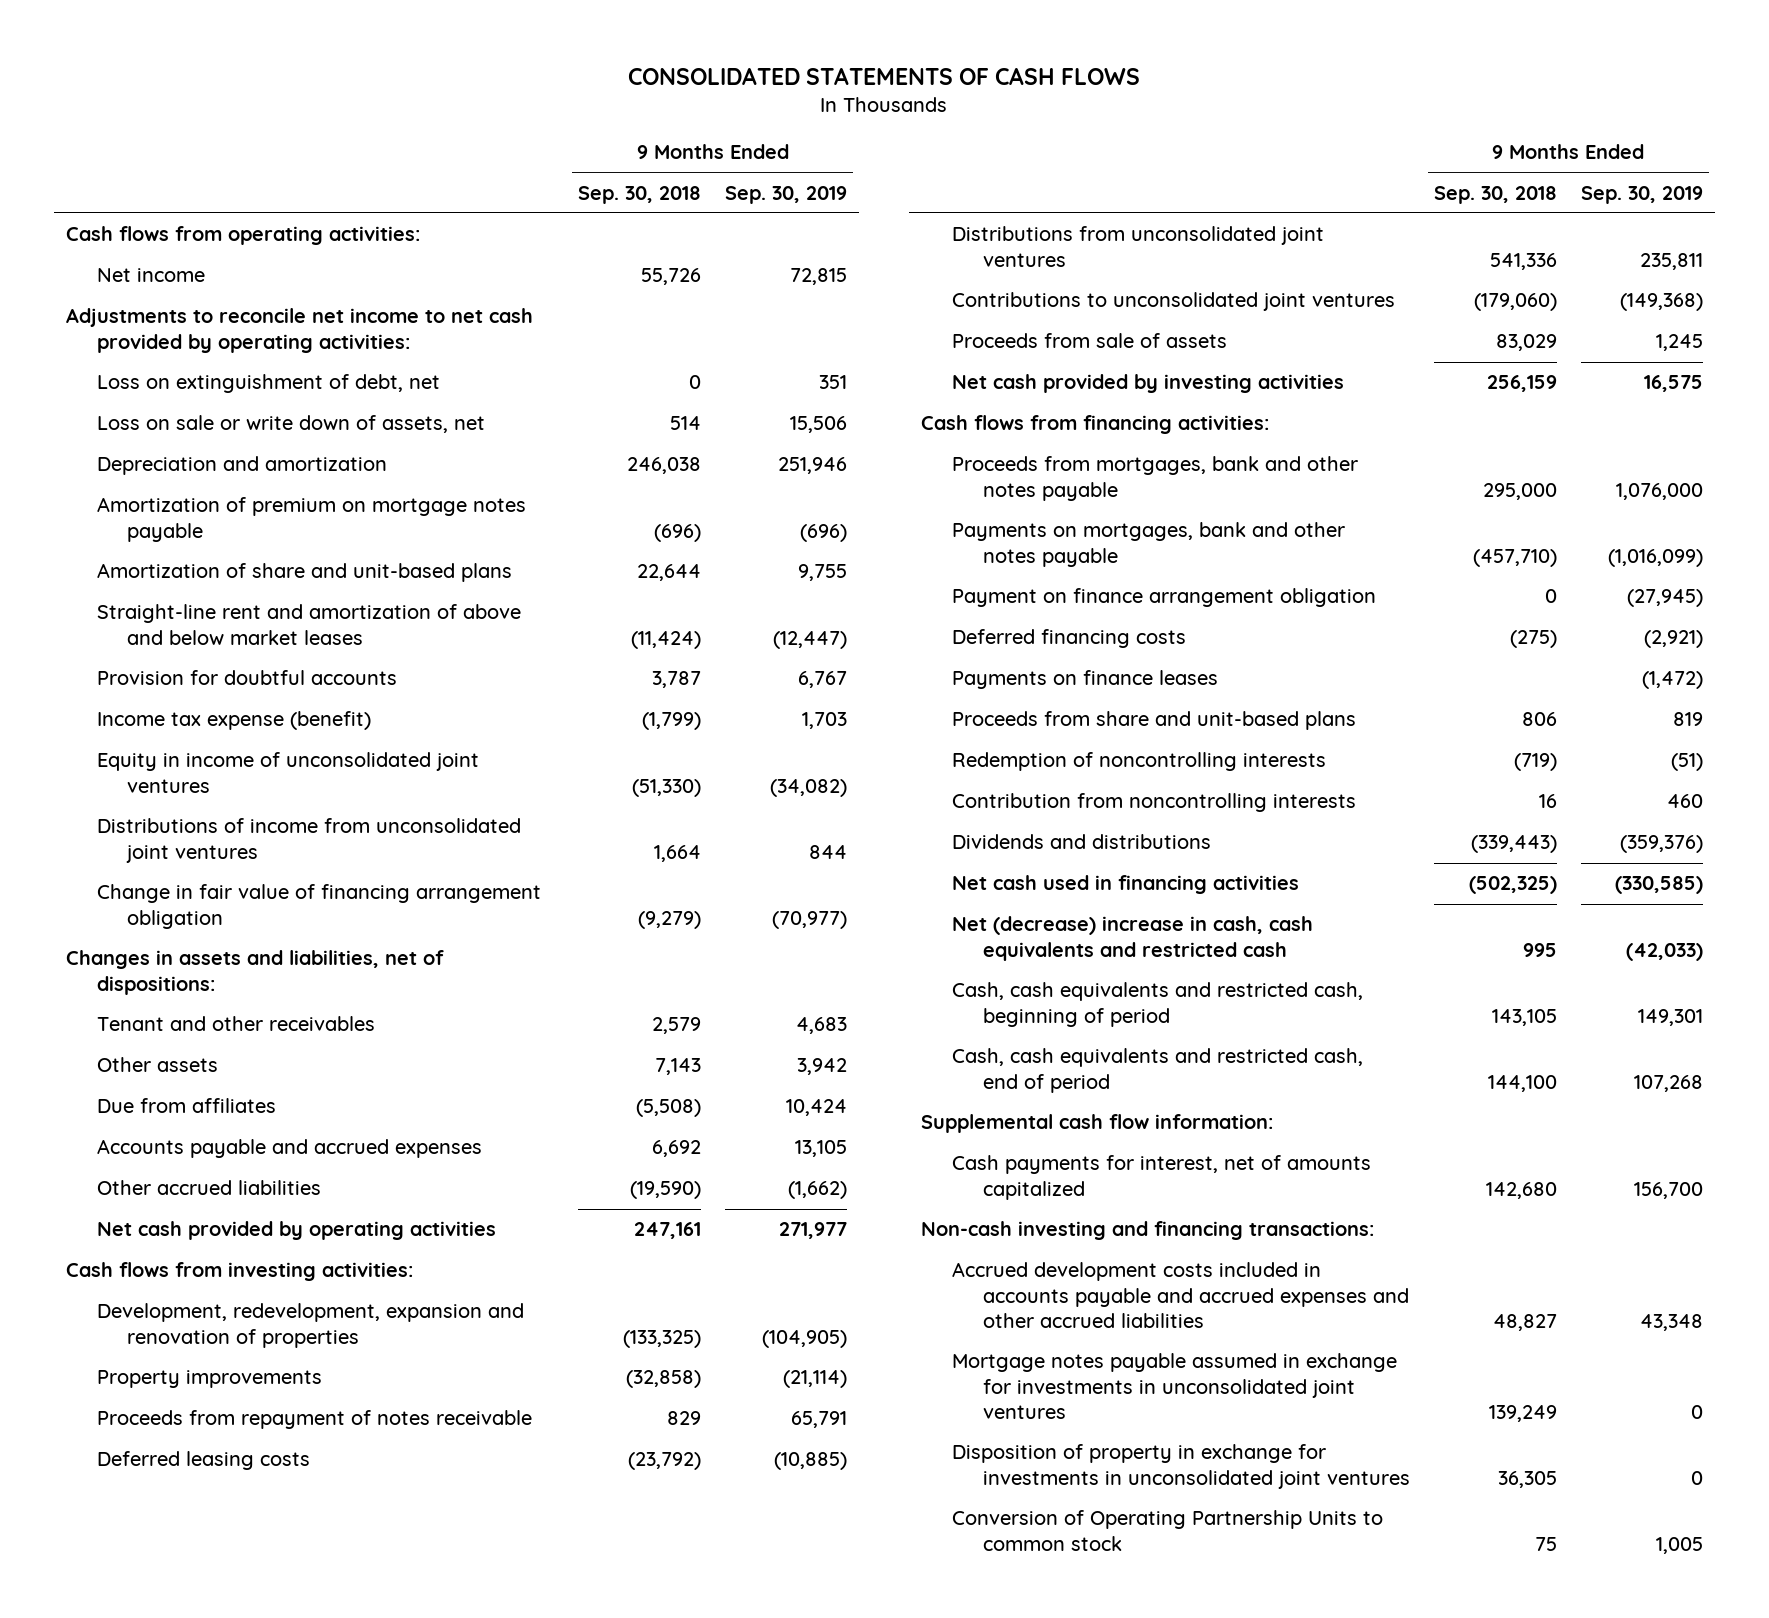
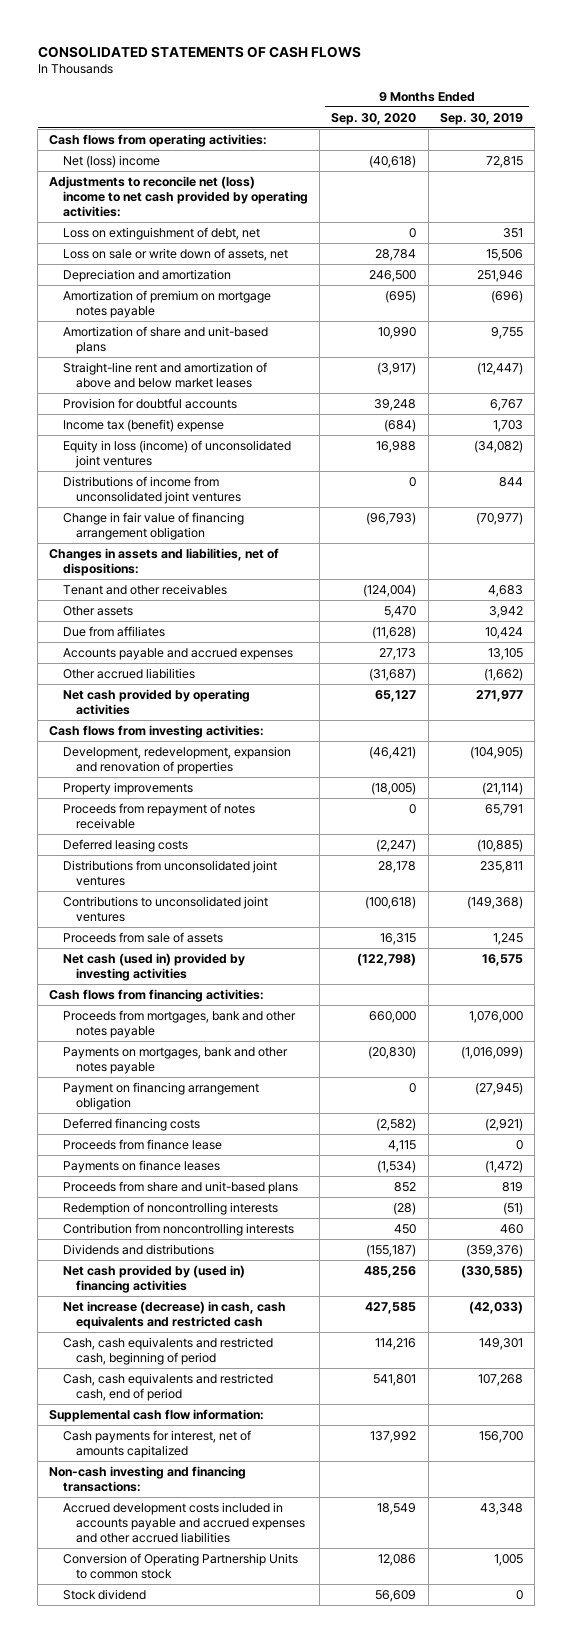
[578,185,702,204] Sep. 30, 2018 -> none
none -> [331,112,417,125] Sep. 30, 2020
[96,268,205,283] Net income -> [62,154,160,168] Net (loss) income
[65,308,533,353] Adjustments to reconcile net income to net cash provided by operating activities: -> [49,175,308,217] Adjustments to reconcile net (loss) income to net cash provided by operating activities:
[96,711,371,731] Income tax expense (benefit) -> [62,418,224,432] Income tax (benefit) expense
[96,752,479,793] Equity in income of unconsolidated joint ventures -> [62,439,291,468] Equity in loss (income) of unconsolidated joint ventures
[951,374,1344,394] Net cash provided by investing activities -> [62,952,245,981] Net cash (used in) provided by investing activities
[951,588,1376,608] Payment on finance arrangement obligation -> [62,1081,259,1110] Payment on financing arrangement obligation
none -> [62,1138,222,1150] Proceeds from finance lease
[951,875,1299,895] Net cash used in financing activities -> [62,1264,245,1293] Net cash provided by (used in) financing activities
[951,916,1313,961] Net (decrease) increase in cash, cash equivalents and restricted cash -> [62,1300,286,1329] Net increase (decrease) in cash, cash equivalents and restricted cash
[951,1353,1397,1419] Mortgage notes payable assumed in exchange for investments in unconsolidated joint ventures -> none
[951,1444,1410,1489] Disposition of property in exchange for investments in unconsolidated joint ventures -> none
none -> [62,1588,146,1600] Stock dividend

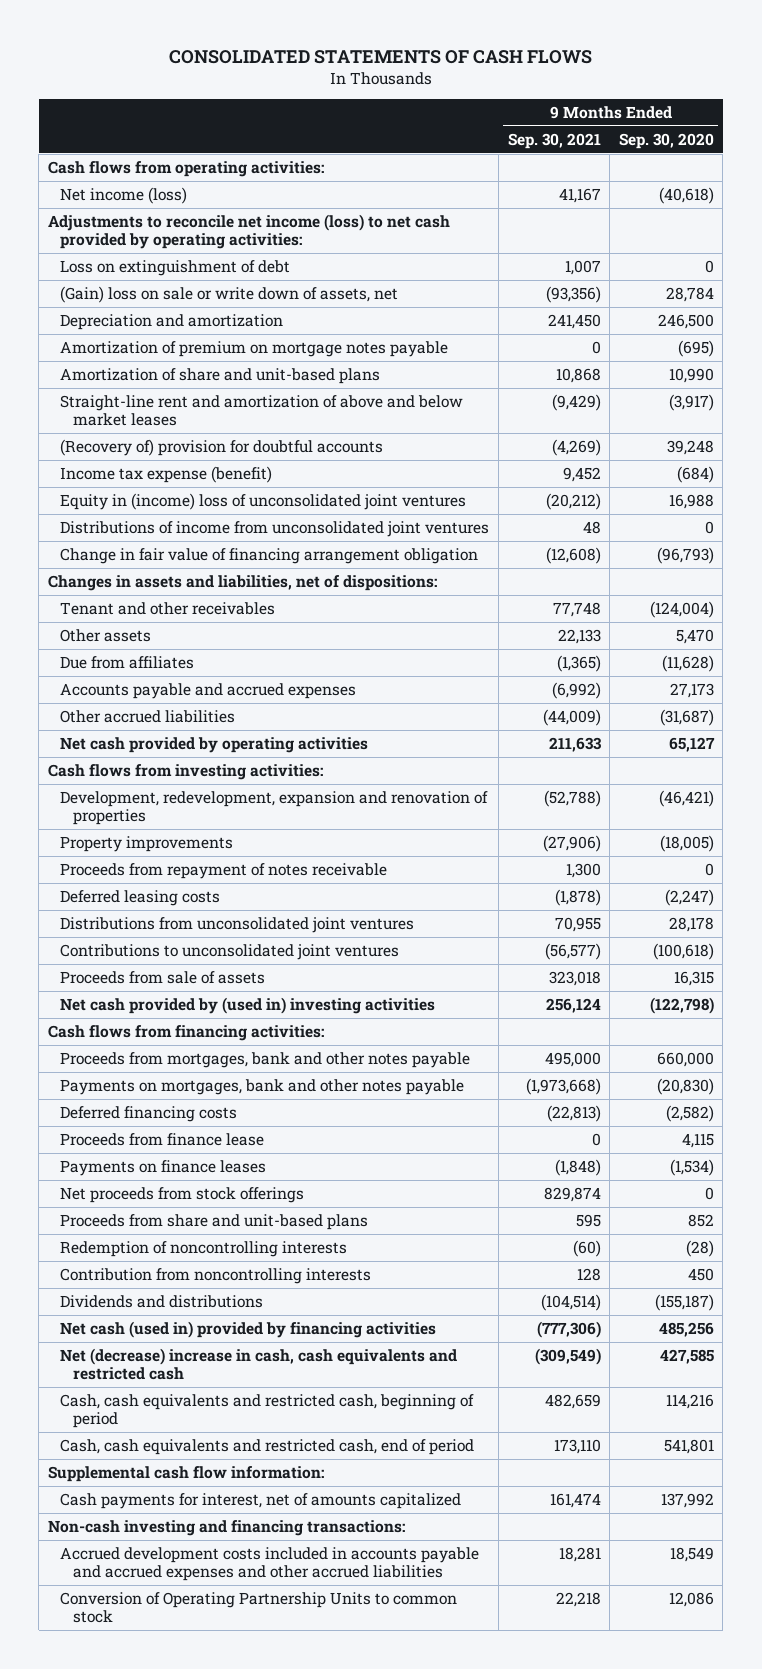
[439,112,523,125] Sep. 30, 2019 -> none
none -> [507,132,601,149] Sep. 30, 2021
[62,154,160,168] Net (loss) income -> [60,187,188,205] Net income (loss)
[49,175,308,217] Adjustments to reconcile net (loss) income to net cash provided by operating activities: -> [47,214,450,250] Adjustments to reconcile net income (loss) to net cash provided by operating activities:
[62,226,260,240] Loss on extinguishment of debt, net -> [60,260,291,277] Loss on extinguishment of debt
[62,247,288,261] Loss on sale or write down of assets, net -> [60,286,399,304] (Gain) loss on sale or write down of assets, net
[62,397,237,409] Provision for doubtful accounts -> [60,439,384,457] (Recovery of) provision for doubtful accounts
[62,418,224,432] Income tax (benefit) expense -> [60,466,273,484] Income tax expense (benefit)
[62,439,291,468] Equity in loss (income) of unconsolidated joint ventures -> [60,493,467,511] Equity in (income) loss of unconsolidated joint ventures
[62,952,245,981] Net cash (used in) provided by investing activities -> [60,997,436,1015] Net cash provided by (used in) investing activities
[62,1081,259,1110] Payment on financing arrangement obligation -> none
none -> [60,1187,305,1204] Net proceeds from stock offerings
[62,1264,245,1293] Net cash provided by (used in) financing activities -> [60,1321,437,1339] Net cash (used in) provided by financing activities
[62,1300,286,1329] Net increase (decrease) in cash, cash equivalents and restricted cash -> [60,1348,458,1381] Net (decrease) increase in cash, cash equivalents and restricted cash
[62,1588,146,1600] Stock dividend -> none

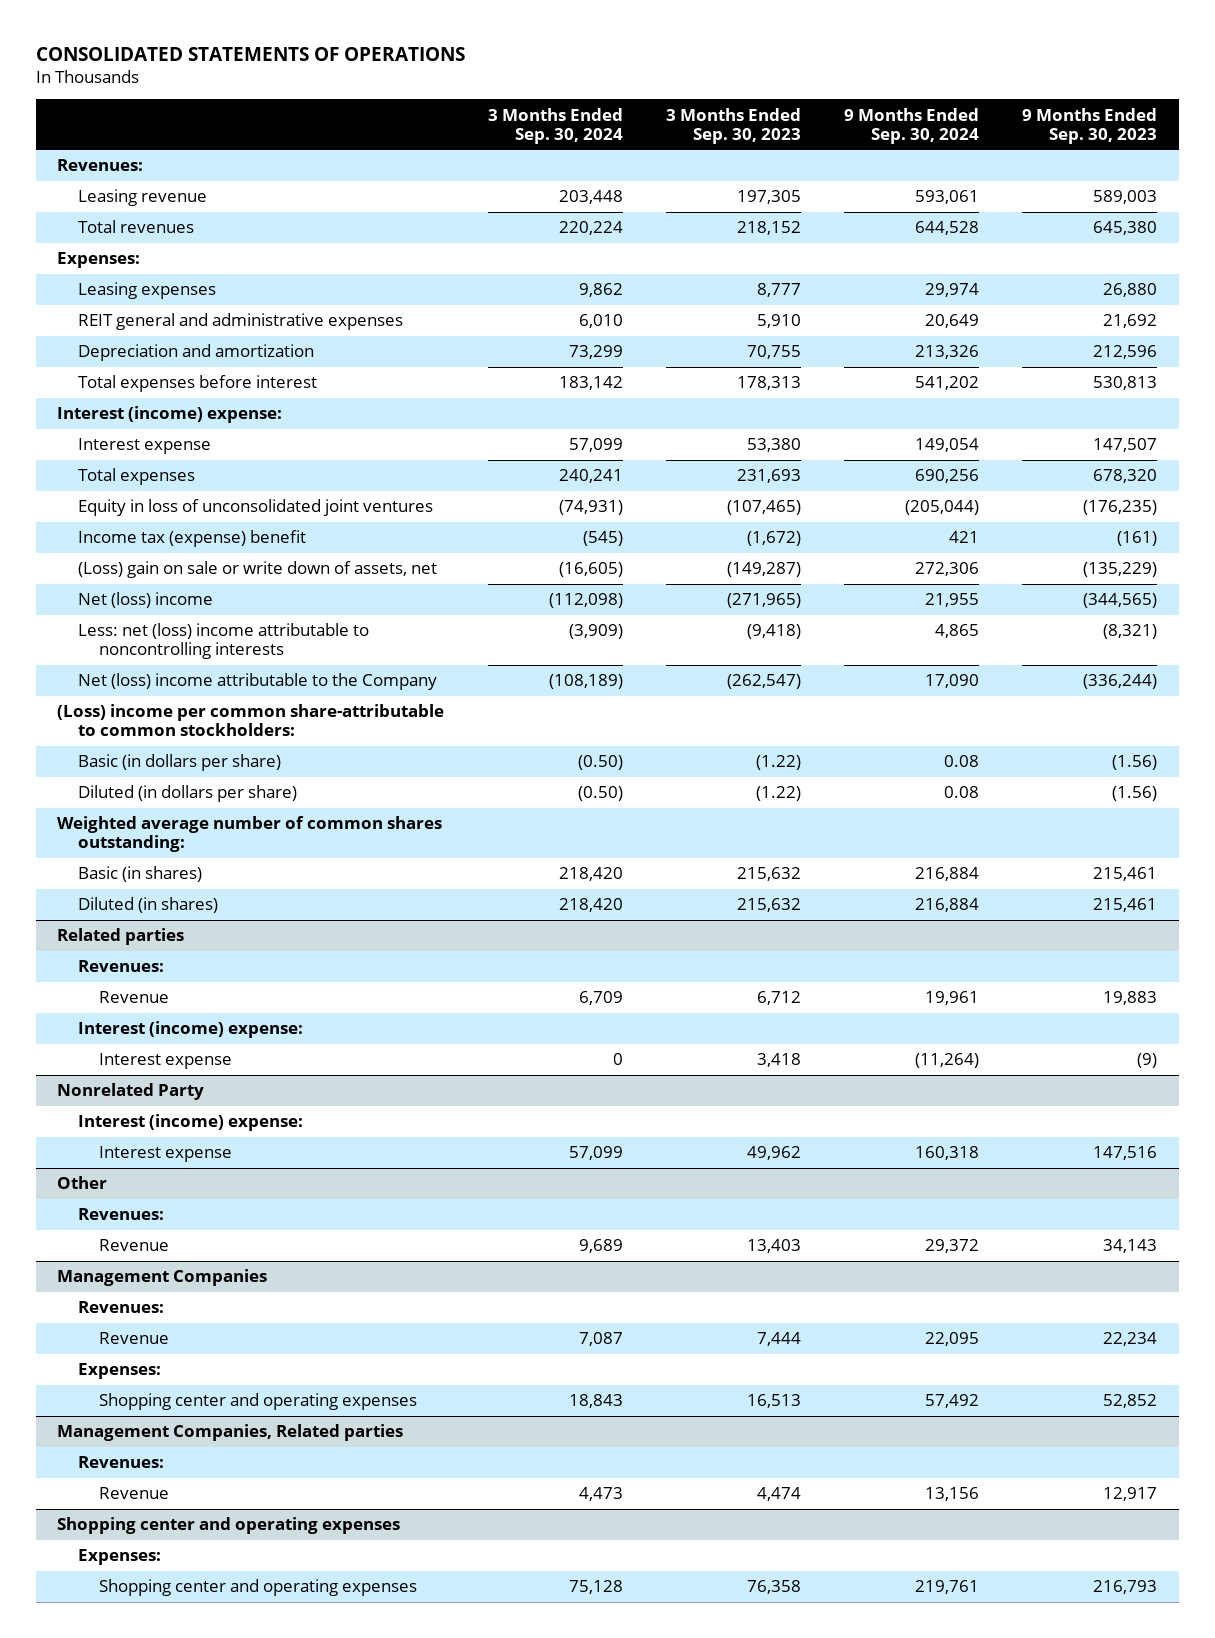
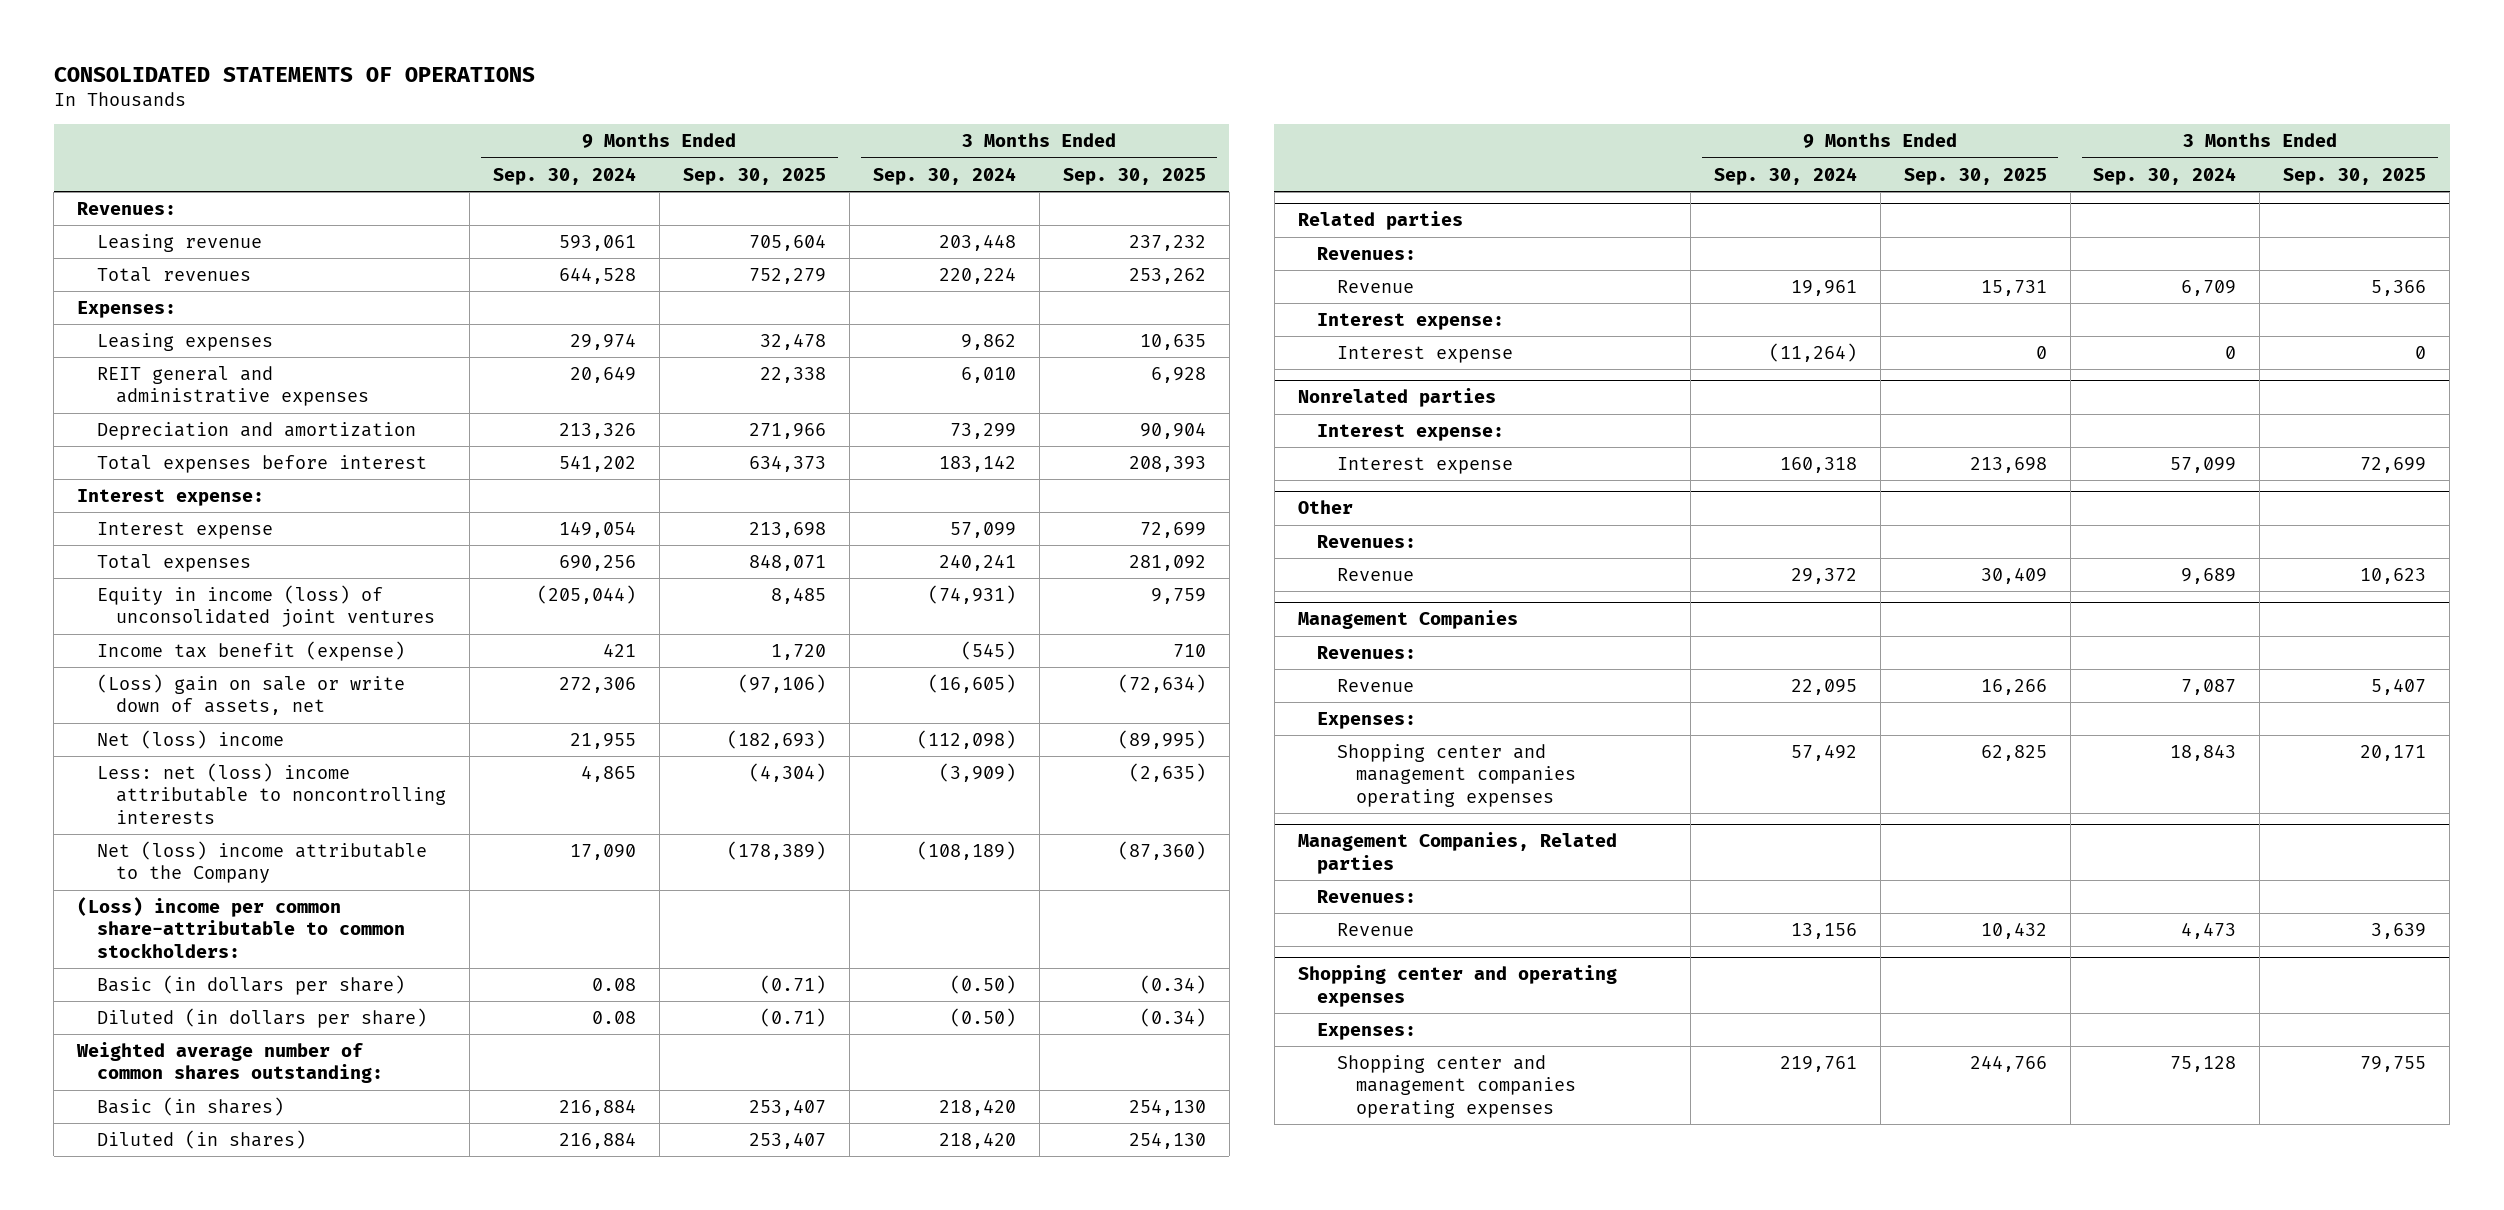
[665,107,801,144] 3 Months Ended Sep. 30, 2023 -> none
[1022,107,1158,144] 9 Months Ended Sep. 30, 2023 -> none
none -> [682,167,826,185] Sep. 30, 2025
none -> [1062,167,1206,185] Sep. 30, 2025
[57,406,283,424] Interest (income) expense: -> [77,489,265,507] Interest expense:
[78,499,434,517] Equity in loss of unconsolidated joint ventures -> [96,585,435,628] Equity in income (loss) of unconsolidated joint ventures
[78,530,307,548] Income tax (expense) benefit -> [96,641,405,662] Income tax benefit (expense)
[78,1021,304,1039] Interest (income) expense: -> [1317,313,1505,331] Interest expense:
[57,1083,205,1101] Nonrelated Party -> [1297,388,1496,408] Nonrelated parties
[78,1114,304,1132] Interest (income) expense: -> [1317,424,1505,442] Interest expense:
[99,1393,418,1411] Shopping center and operating expenses -> [1336,744,1577,807] Shopping center and management companies operating expenses
[99,1579,418,1597] Shopping center and operating expenses -> [1336,1055,1577,1118] Shopping center and management companies operating expenses

